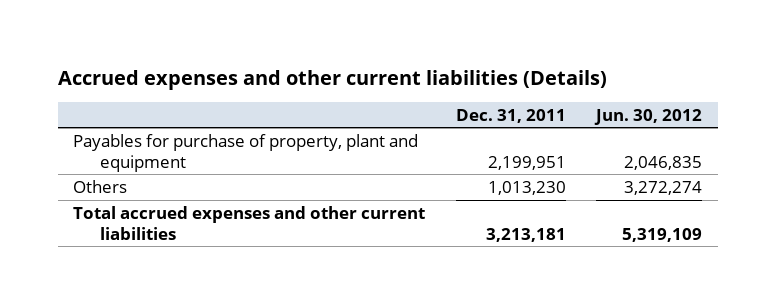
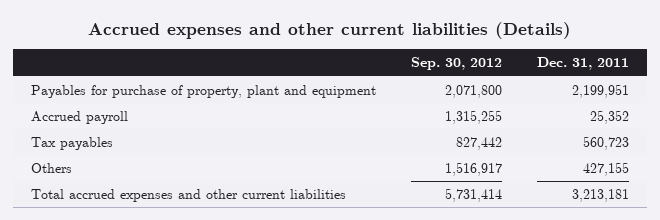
[594,108,703,125] Jun. 30, 2012 -> none
none -> [410,57,502,71] Sep. 30, 2012
none -> [30,111,128,125] Accrued payroll
none -> [30,137,113,151] Tax payables
[487,180,566,195] 1,013,230 -> [582,162,629,177] 427,155

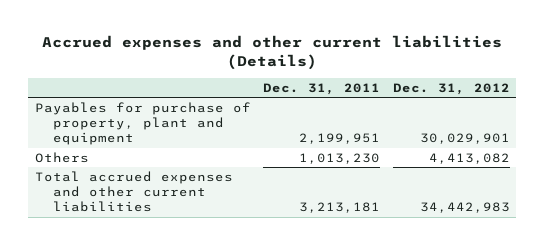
[410,57,502,71] Sep. 30, 2012 -> none
none -> [392,82,510,95] Dec. 31, 2012
[30,111,128,125] Accrued payroll -> none
[30,137,113,151] Tax payables -> none
[582,162,629,177] 427,155 -> [299,152,381,164] 1,013,230

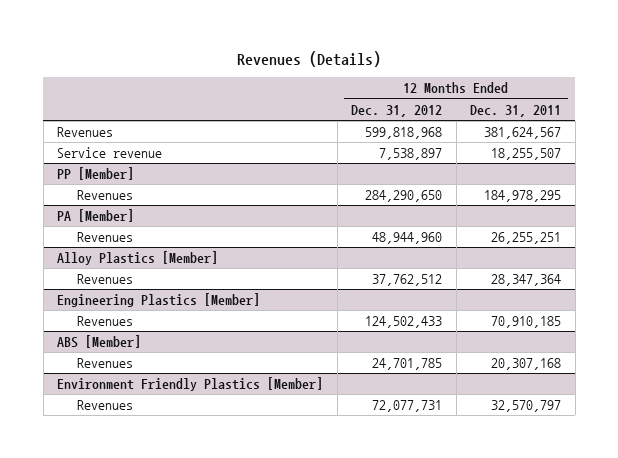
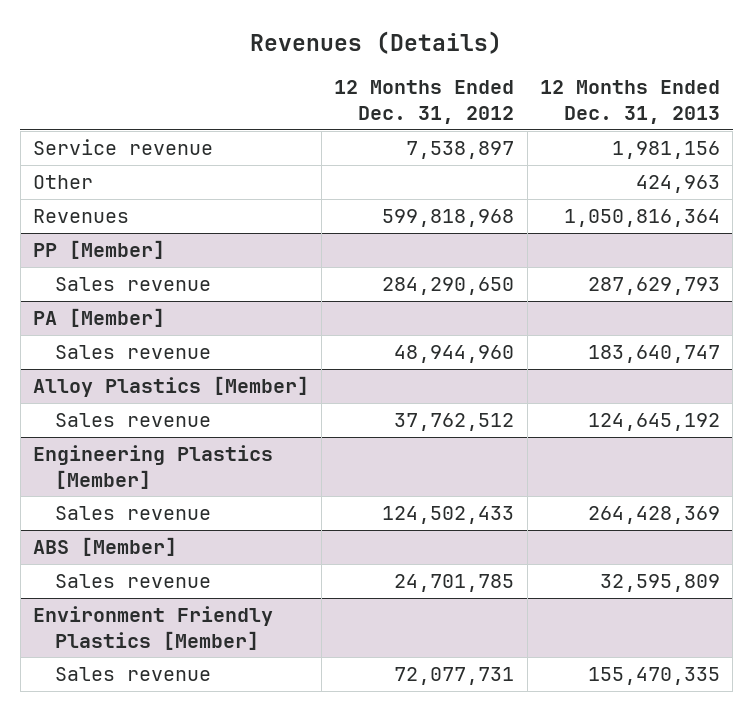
[470,104,562,117] Dec. 31, 2011 -> none
none -> [539,80,720,125] 12 Months Ended Dec. 31, 2013
none -> [32,174,93,189] Other
[57,127,114,138] Revenues -> [32,208,129,223] Revenues
[77,190,134,201] Revenues -> [55,276,212,291] Sales revenue
[77,232,134,243] Revenues -> [55,344,212,359] Sales revenue
[77,274,134,285] Revenues -> [55,412,212,427] Sales revenue
[77,316,134,327] Revenues -> [55,505,212,520] Sales revenue
[77,358,134,369] Revenues -> [55,573,212,588] Sales revenue
[77,400,134,411] Revenues -> [55,666,212,681] Sales revenue

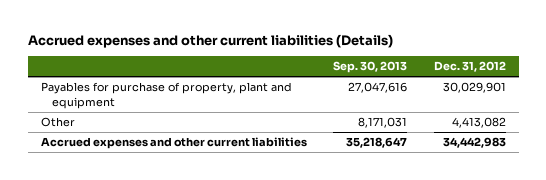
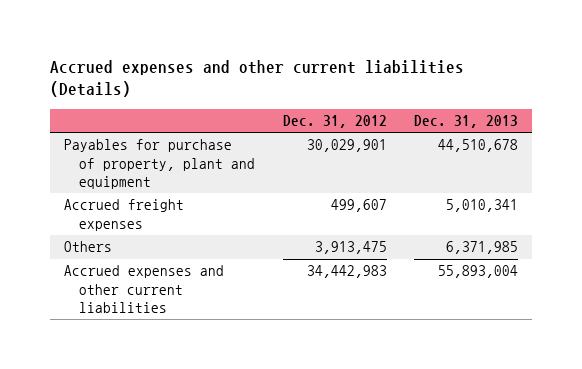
[333,61,408,74] Sep. 30, 2013 -> none
none -> [413,115,518,129] Dec. 31, 2013
none -> [63,199,184,231] Accrued freight expenses
[40,117,75,128] Other -> [63,241,112,253] Others
[451,117,506,129] 4,413,082 -> [314,241,387,255] 3,913,475

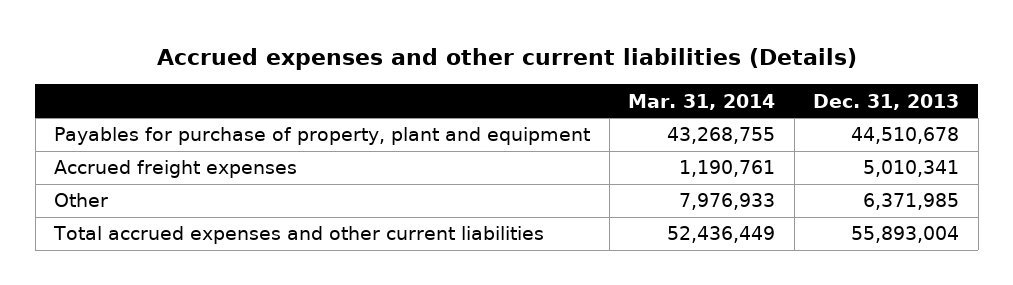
[282,115,387,129] Dec. 31, 2012 -> none
none -> [628,93,776,110] Mar. 31, 2014
[63,241,112,253] Others -> [54,193,109,208] Other
[63,265,224,314] Accrued expenses and other current liabilities -> [53,226,545,245] Total accrued expenses and other current liabilities

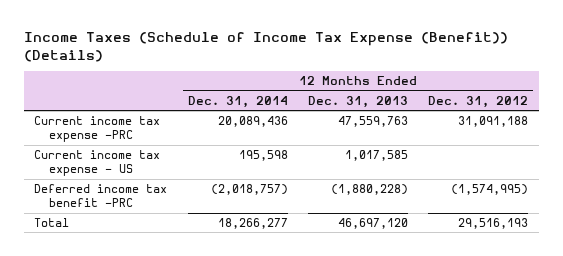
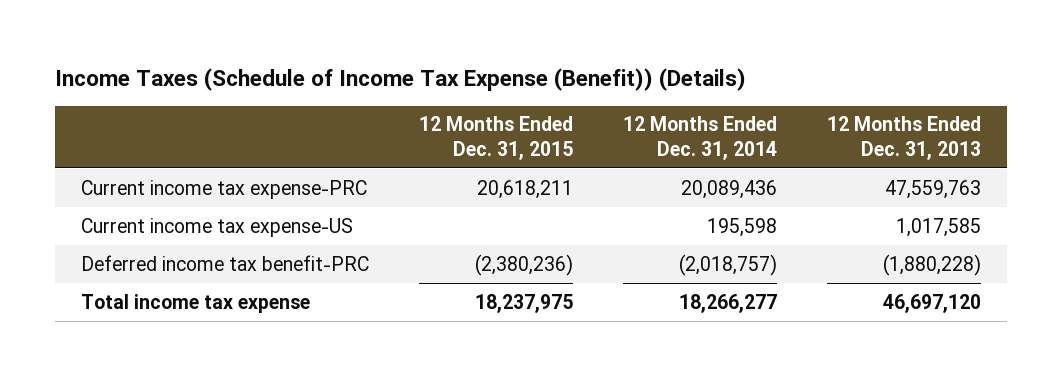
[428,95,529,108] Dec. 31, 2012 -> none
none -> [418,116,573,160] 12 Months Ended Dec. 31, 2015
[34,116,161,143] Current income tax expense -PRC -> [80,179,367,199] Current income tax expense-PRC
[34,150,161,177] Current income tax expense - US -> [80,217,353,237] Current income tax expense-US
[34,184,168,208] Deferred income tax benefit -PRC -> [80,254,369,271] Deferred income tax benefit-PRC
[34,218,70,228] Total -> [80,293,310,313] Total income tax expense

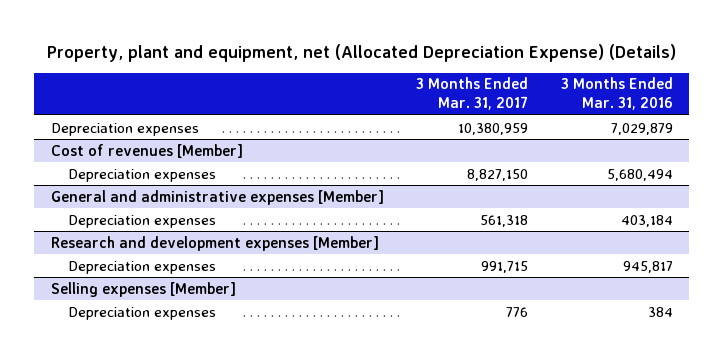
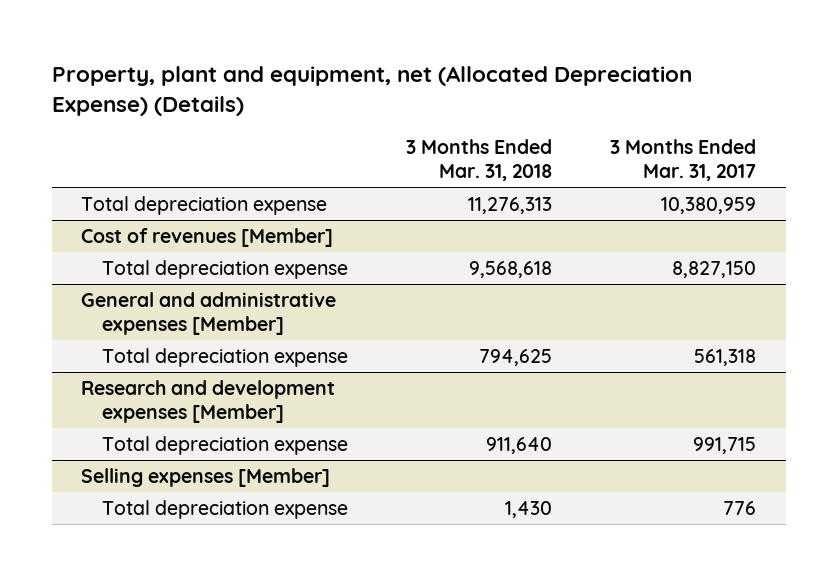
[560,77,673,111] 3 Months Ended Mar. 31, 2016 -> none
none -> [406,139,553,182] 3 Months Ended Mar. 31, 2018
[50,122,199,136] Depreciation expenses -> [80,195,327,215] Total depreciation expense
[67,168,216,182] Depreciation expenses -> [102,259,349,279] Total depreciation expense
[67,214,216,228] Depreciation expenses -> [102,347,349,367] Total depreciation expense
[67,260,216,274] Depreciation expenses -> [102,435,349,455] Total depreciation expense
[67,306,216,320] Depreciation expenses -> [102,499,349,519] Total depreciation expense

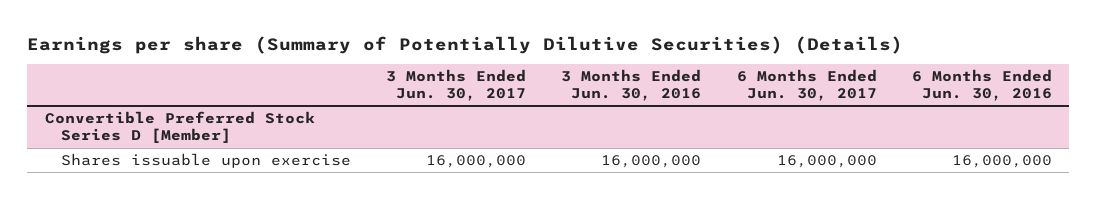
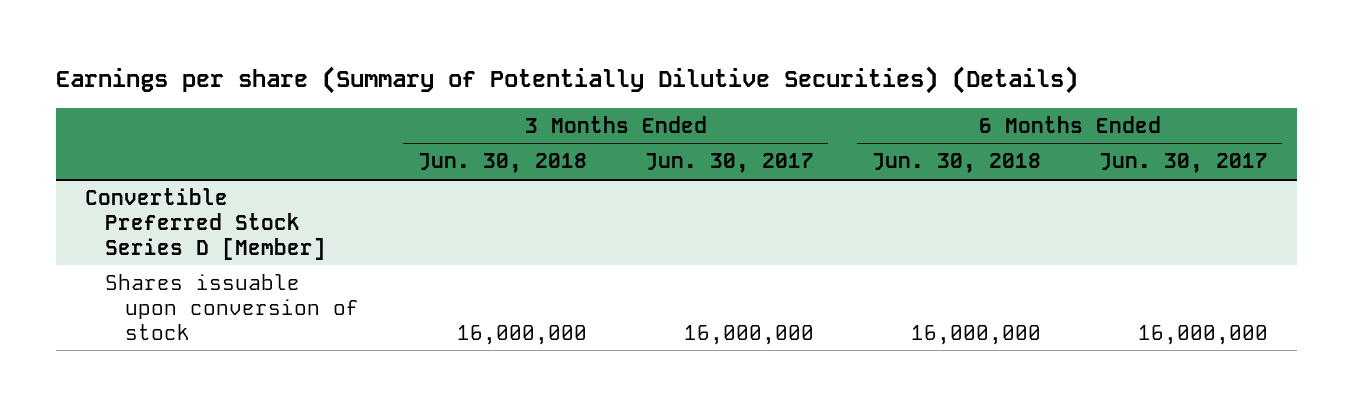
[561,68,702,102] 3 Months Ended Jun. 30, 2016 -> none
[911,68,1052,102] 6 Months Ended Jun. 30, 2016 -> none
none -> [417,153,587,174] Jun. 30, 2018
none -> [871,153,1041,174] Jun. 30, 2018
[60,153,351,169] Shares issuable upon exercise -> [105,274,360,340] Shares issuable upon conversion of stock

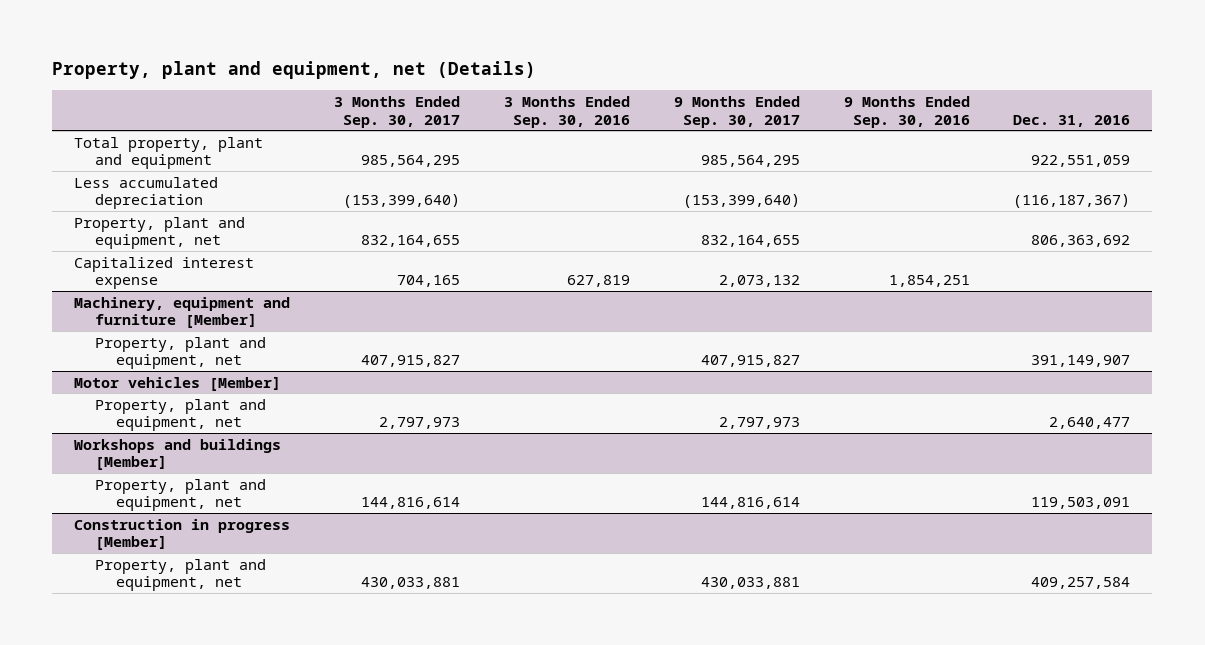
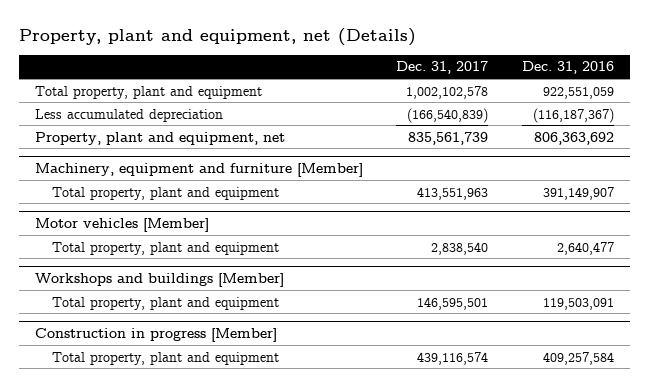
[333,96,460,128] 3 Months Ended Sep. 30, 2017 -> none
[503,96,630,128] 3 Months Ended Sep. 30, 2016 -> none
[673,96,800,128] 9 Months Ended Sep. 30, 2017 -> none
[843,96,970,128] 9 Months Ended Sep. 30, 2016 -> none
none -> [396,61,489,75] Dec. 31, 2017
[74,256,255,290] Capitalized interest expense -> none
[95,336,267,370] Property, plant and equipment, net -> [52,186,280,200] Total property, plant and equipment
[95,398,267,432] Property, plant and equipment, net -> [52,241,280,255] Total property, plant and equipment
[95,478,267,512] Property, plant and equipment, net -> [52,296,280,310] Total property, plant and equipment
[95,558,267,592] Property, plant and equipment, net -> [52,351,280,365] Total property, plant and equipment

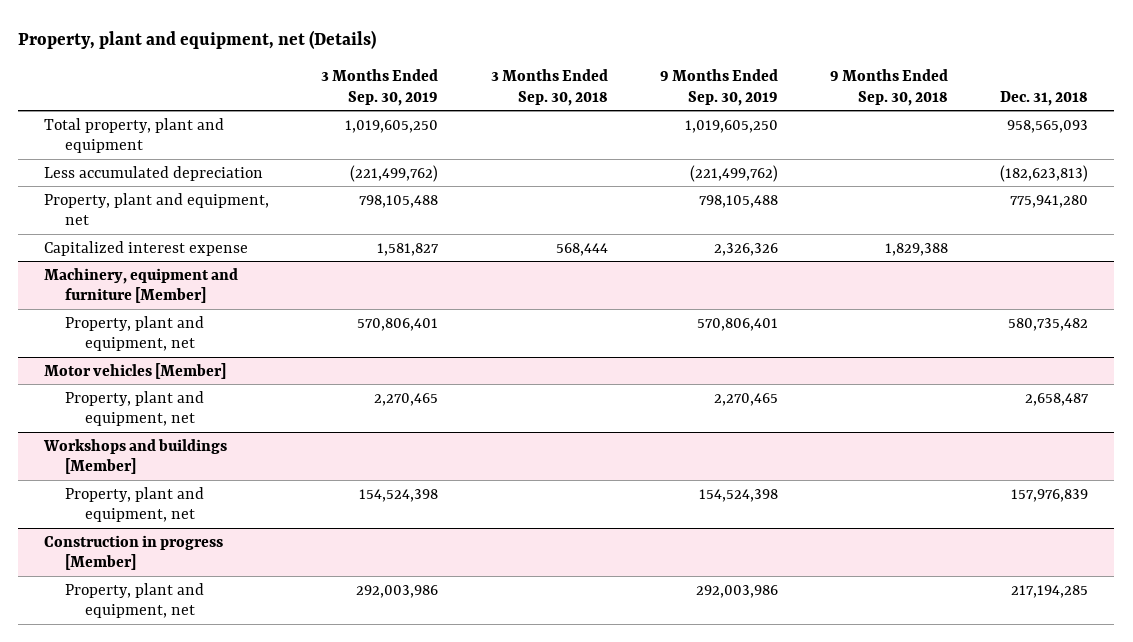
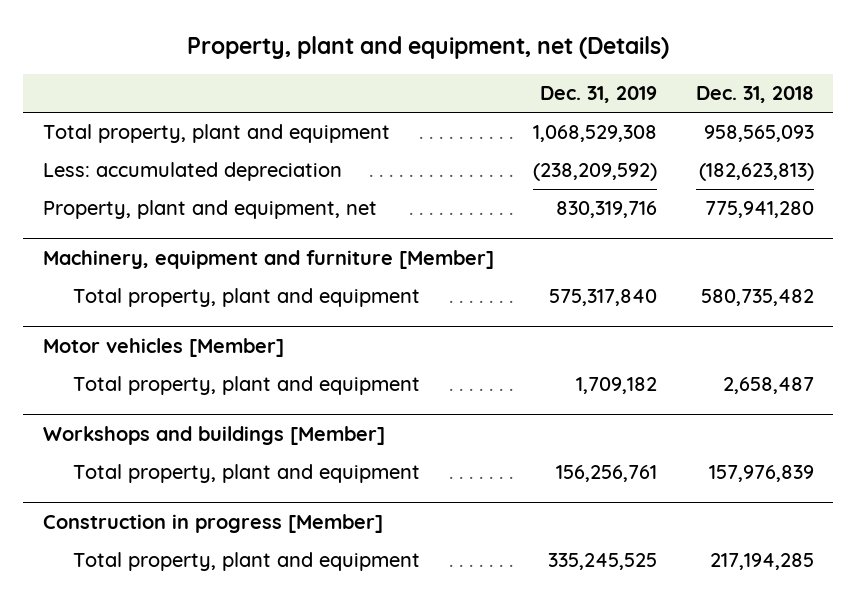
[321,69,439,106] 3 Months Ended Sep. 30, 2019 -> none
[490,69,608,106] 3 Months Ended Sep. 30, 2018 -> none
[659,69,778,106] 9 Months Ended Sep. 30, 2019 -> none
[830,69,949,106] 9 Months Ended Sep. 30, 2018 -> none
none -> [539,86,657,104] Dec. 31, 2019
[44,165,264,181] Less accumulated depreciation -> [42,162,342,182] Less: accumulated depreciation
[44,240,249,256] Capitalized interest expense -> none
[64,315,204,351] Property, plant and equipment, net -> [73,288,421,308] Total property, plant and equipment
[64,390,204,426] Property, plant and equipment, net -> [73,376,421,396] Total property, plant and equipment
[64,486,204,522] Property, plant and equipment, net -> [73,464,421,484] Total property, plant and equipment
[64,582,204,618] Property, plant and equipment, net -> [73,552,421,572] Total property, plant and equipment

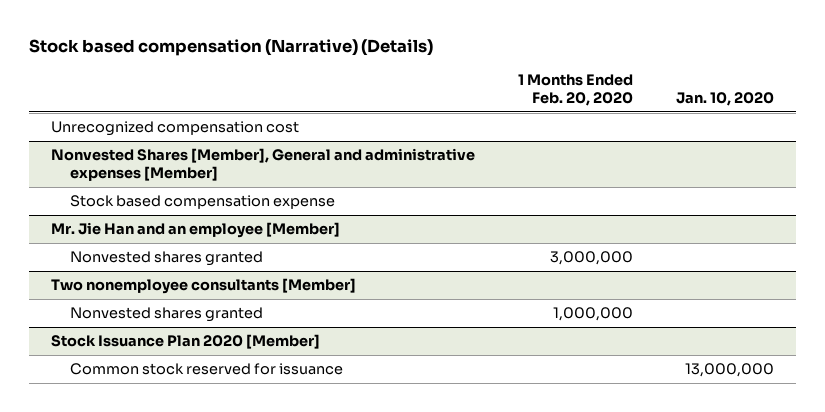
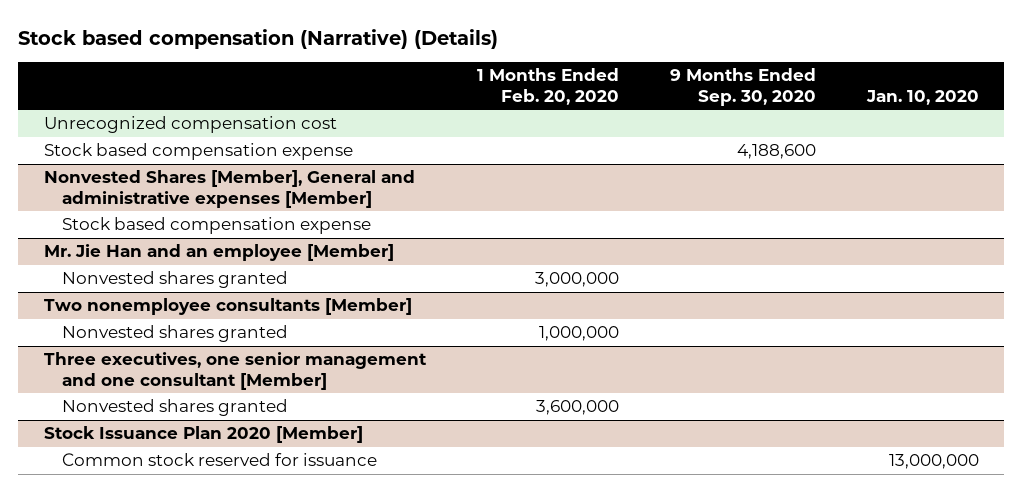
none -> [669,68,816,106] 9 Months Ended Sep. 30, 2020
none -> [43,143,353,161] Stock based compensation expense
none -> [43,352,427,390] Three executives, one senior management and one consultant [Member]
none -> [62,399,289,417] Nonvested shares granted

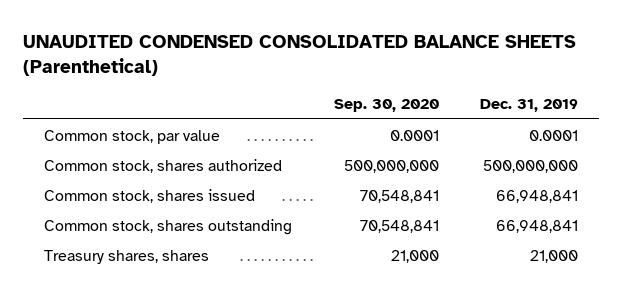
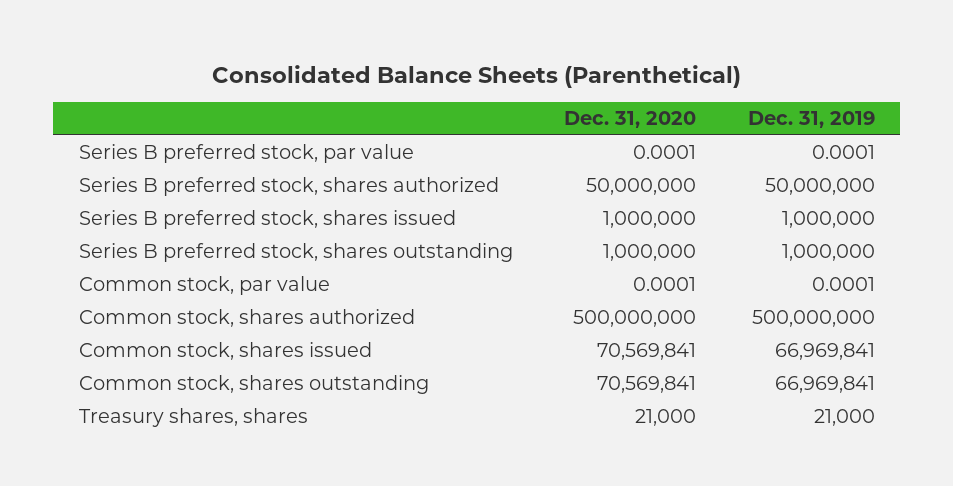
[22,34,576,76] UNAUDITED CONDENSED CONSOLIDATED BALANCE SHEETS (Parenthetical) -> [211,64,741,88] Consolidated Balance Sheets (Parenthetical)
[333,99,439,113] Sep. 30, 2020 -> none
none -> [564,111,697,129] Dec. 31, 2020
none -> [78,144,414,164] Series B preferred stock, par value
none -> [78,177,499,197] Series B preferred stock, shares authorized
none -> [78,210,456,230] Series B preferred stock, shares issued
none -> [78,243,513,263] Series B preferred stock, shares outstanding
[496,189,579,203] 66,948,841 -> [774,343,875,361] 66,969,841
[496,219,579,233] 66,948,841 -> [774,376,875,394] 66,969,841

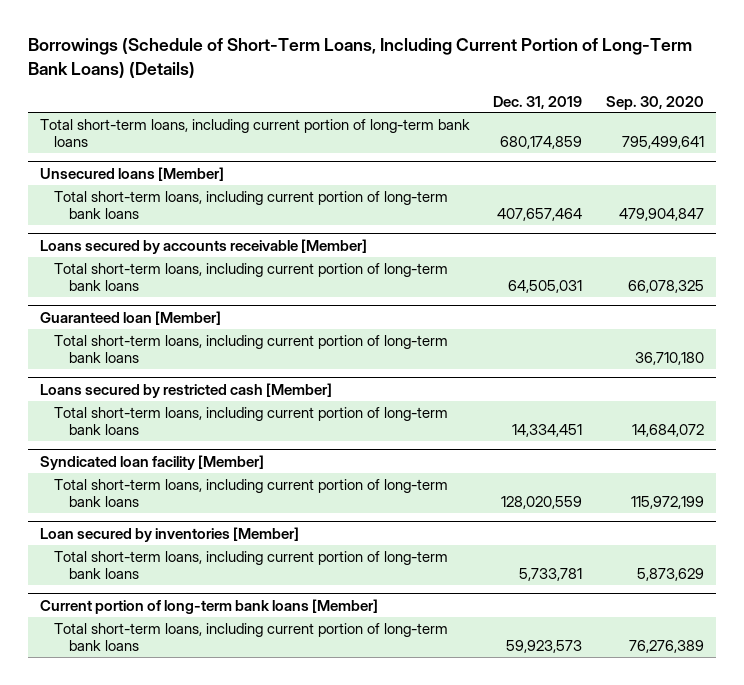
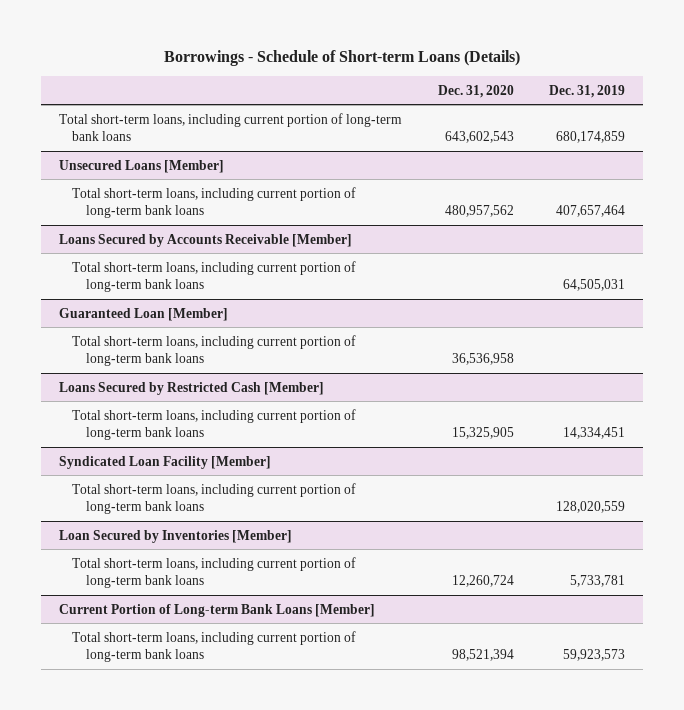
[27,38,692,78] Borrowings (Schedule of Short-Term Loans, Including Current Portion of Long-Term Bank Loans) (Details) -> [164,50,521,67] Borrowings - Schedule of Short-term Loans (Details)
[606,95,705,110] Sep. 30, 2020 -> none
none -> [437,84,514,98] Dec. 31, 2020
[39,166,224,181] Unsecured loans [Member] -> [58,159,224,173] Unsecured Loans [Member]
[39,238,367,254] Loans secured by accounts receivable [Member] -> [58,233,352,247] Loans Secured by Accounts Receivable [Member]
[39,310,221,325] Guaranteed loan [Member] -> [58,307,228,321] Guaranteed Loan [Member]
[39,382,332,398] Loans secured by restricted cash [Member] -> [58,381,324,395] Loans Secured by Restricted Cash [Member]
[39,454,264,470] Syndicated loan facility [Member] -> [58,455,271,469] Syndicated Loan Facility [Member]
[39,526,299,542] Loan secured by inventories [Member] -> [58,529,292,543] Loan Secured by Inventories [Member]
[39,598,378,614] Current portion of long-term bank loans [Member] -> [58,603,375,617] Current Portion of Long-term Bank Loans [Member]

